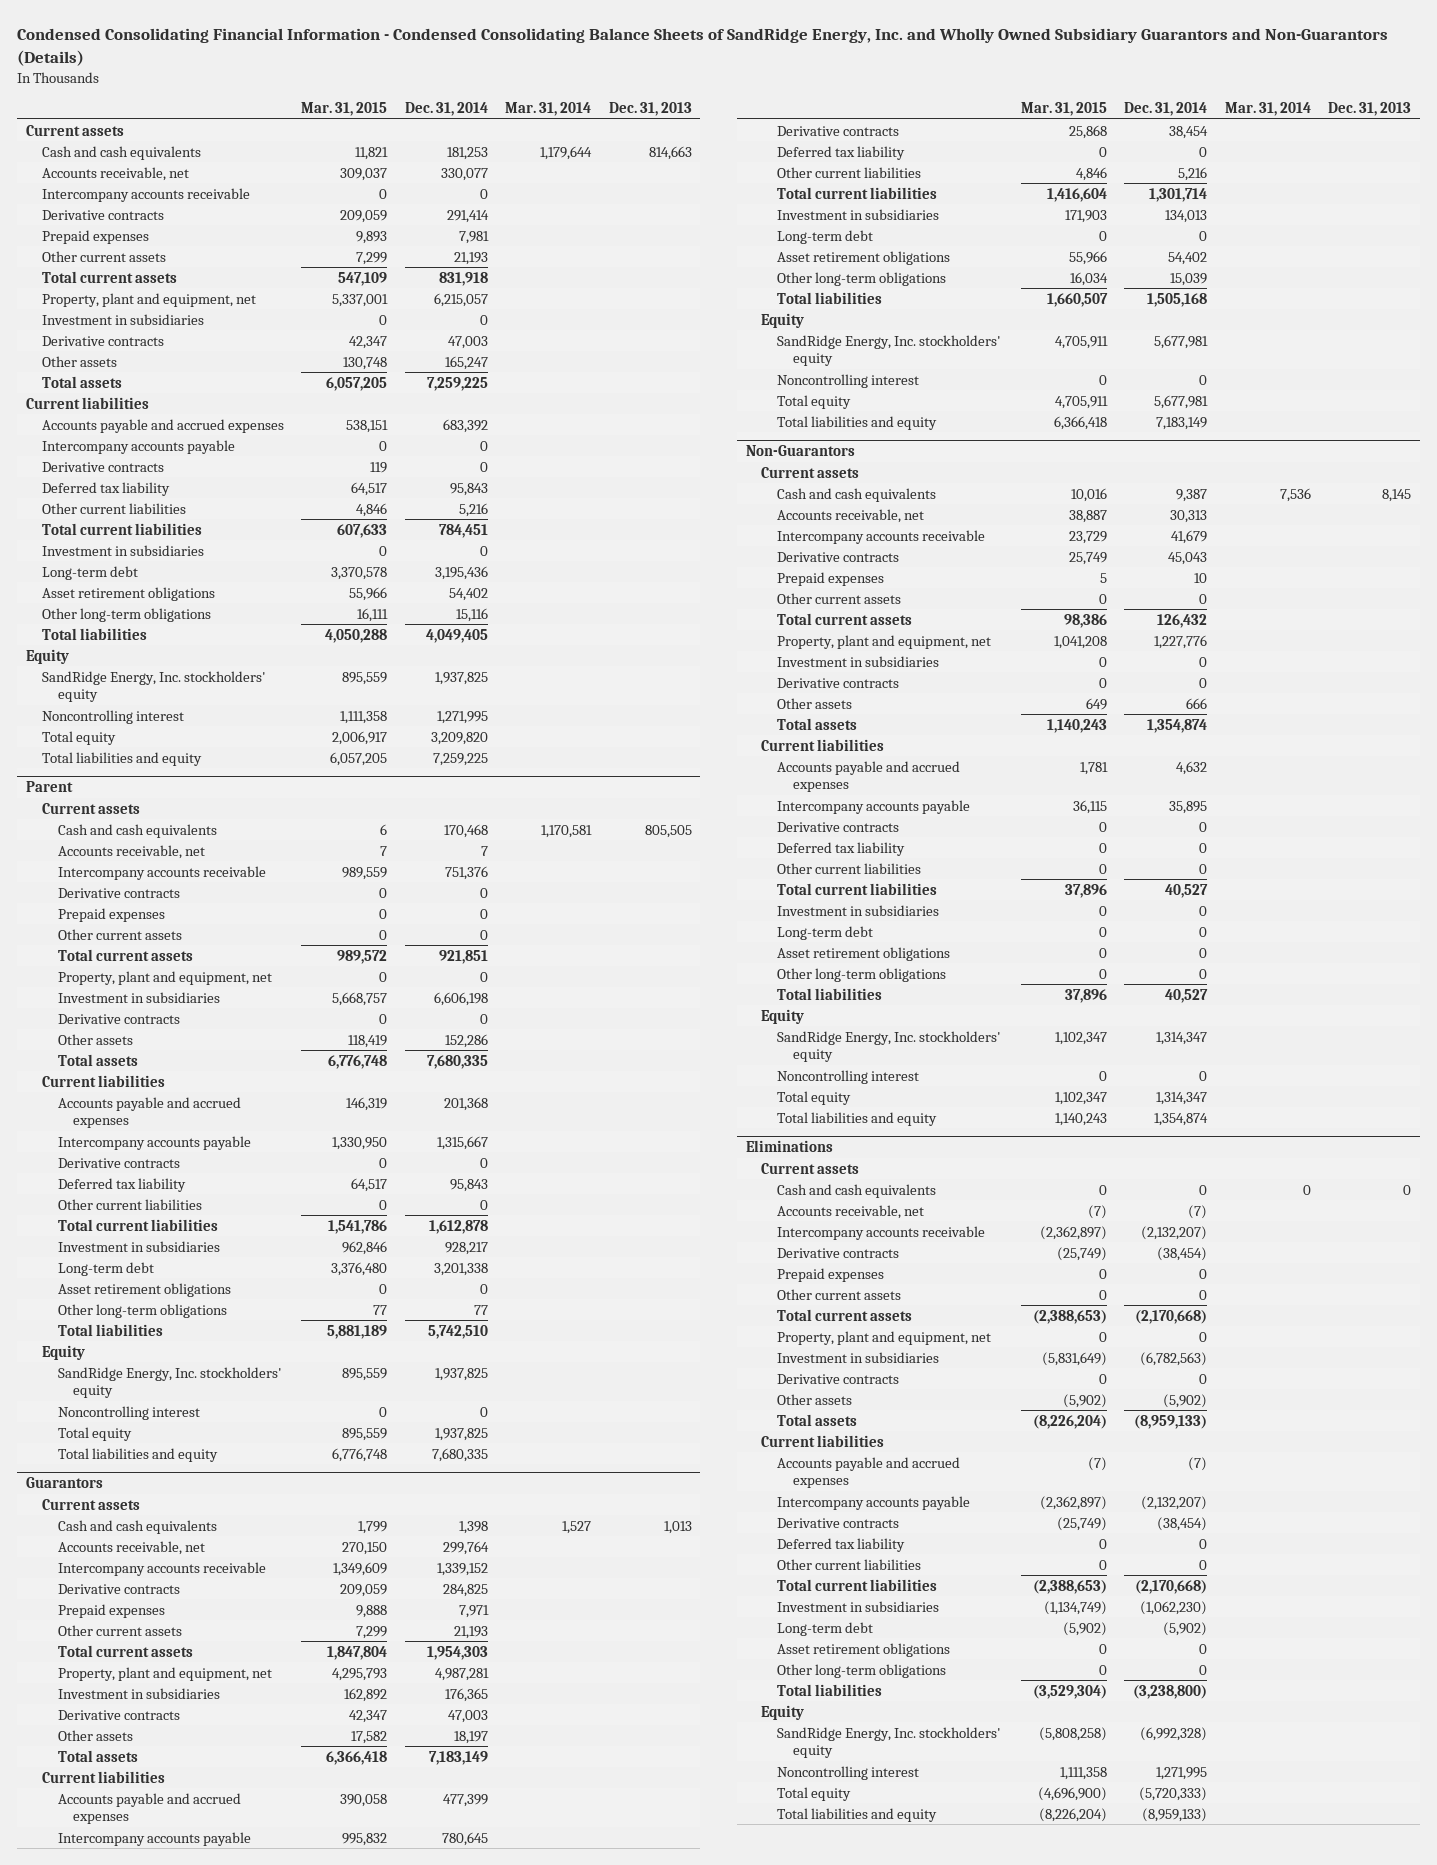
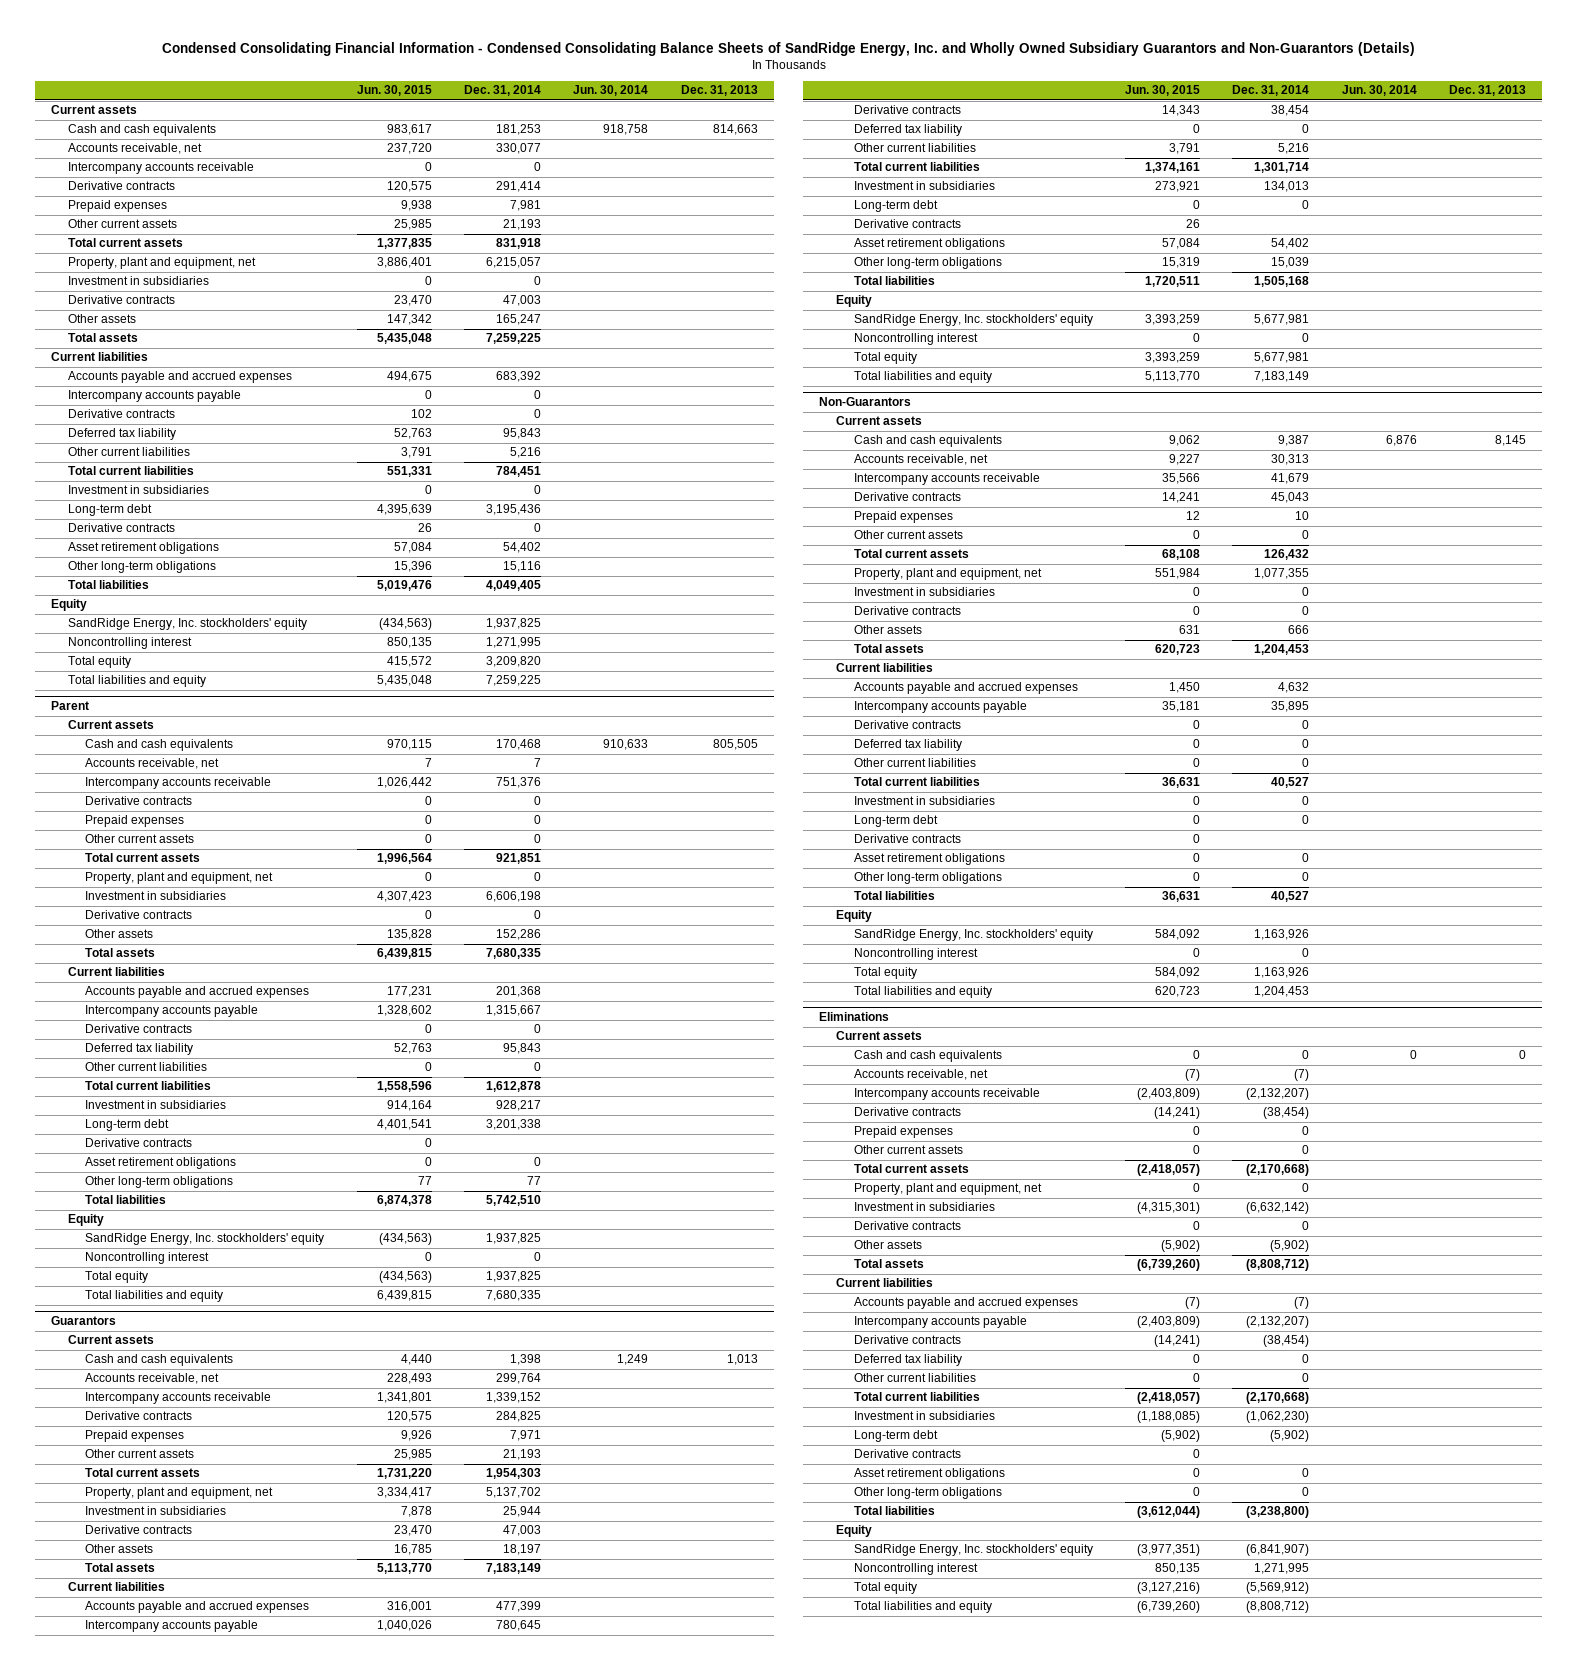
[301,102,388,117] Mar. 31, 2015 -> none
[505,102,592,117] Mar. 31, 2014 -> none
none -> [356,85,432,97] Jun. 30, 2015
none -> [573,85,649,97] Jun. 30, 2014
none -> [68,523,176,533] Derivative contracts
none -> [85,1138,193,1148] Derivative contracts
[434,1667,489,1681] 4,987,281 -> [486,1487,542,1499] 5,137,702
[444,1687,488,1702] 176,365 -> [503,1506,542,1518] 25,944
none -> [853,219,961,229] Derivative contracts
[1154,634,1208,649] 1,227,776 -> [1254,568,1310,580] 1,077,355
[1147,718,1208,733] 1,354,874 -> [1254,644,1310,656] 1,204,453
none -> [853,834,961,844] Derivative contracts
[1156,1031,1208,1045] 1,314,347 -> [1254,929,1310,941] 1,163,926
[1156,1091,1208,1105] 1,314,347 -> [1254,967,1310,979] 1,163,926
[1154,1112,1209,1126] 1,354,874 -> [1254,986,1310,998] 1,204,453
[1140,1351,1208,1366] (6,782,563) -> [1246,1202,1310,1215] (6,632,142)
[1134,1414,1208,1429] (8,959,133) -> [1246,1259,1310,1272] (8,808,712)
none -> [853,1449,961,1459] Derivative contracts
[1140,1726,1208,1741] (6,992,328) -> [1246,1544,1310,1557] (6,841,907)
[1139,1786,1208,1801] (5,720,333) -> [1246,1582,1310,1595] (5,569,912)
[1142,1807,1208,1822] (8,959,133) -> [1246,1601,1310,1614] (8,808,712)

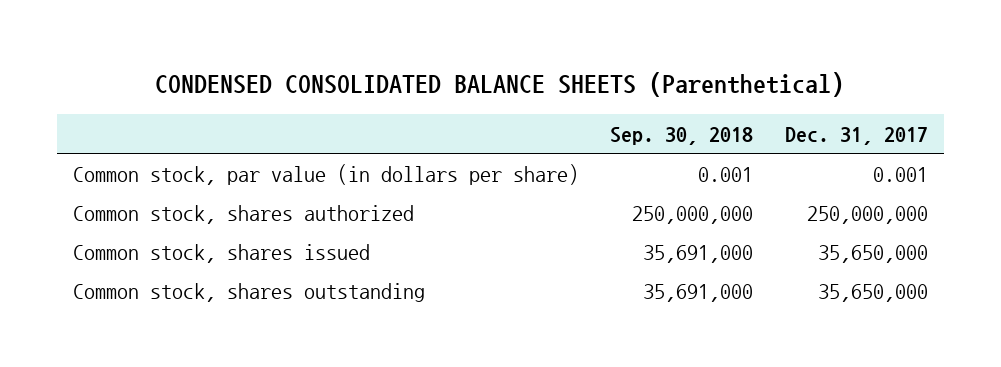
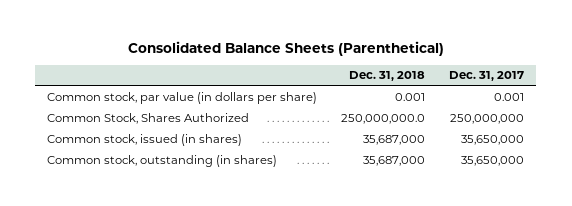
[155,71,845,97] CONDENSED CONSOLIDATED BALANCE SHEETS (Parenthetical) -> [127,41,444,57] Consolidated Balance Sheets (Parenthetical)
[610,126,754,145] Sep. 30, 2018 -> none
none -> [349,71,426,82] Dec. 31, 2018
[72,204,414,224] Common stock, shares authorized -> [47,113,250,125] Common Stock, Shares Authorized
[72,243,370,263] Common stock, shares issued -> [47,134,243,147] Common stock, issued (in shares)
[72,282,425,302] Common stock, shares outstanding -> [47,155,278,168] Common stock, outstanding (in shares)

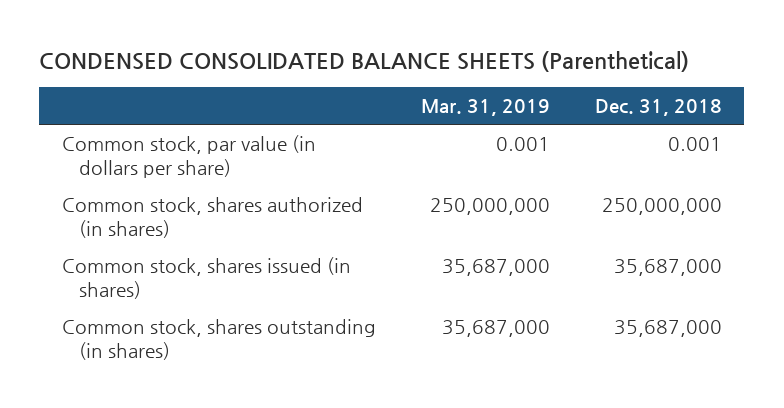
[127,41,444,57] Consolidated Balance Sheets (Parenthetical) -> [39,51,690,73] CONDENSED CONSOLIDATED BALANCE SHEETS (Parenthetical)
[449,71,525,82] Dec. 31, 2017 -> none
none -> [420,99,550,117] Mar. 31, 2019
[47,113,250,125] Common Stock, Shares Authorized -> [61,197,363,238] Common stock, shares authorized (in shares)
[341,114,426,125] 250,000,000.0 -> [601,198,722,216] 250,000,000
[47,134,243,147] Common stock, issued (in shares) -> [61,257,351,299] Common stock, shares issued (in shares)
[47,155,278,168] Common stock, outstanding (in shares) -> [61,319,376,360] Common stock, shares outstanding (in shares)

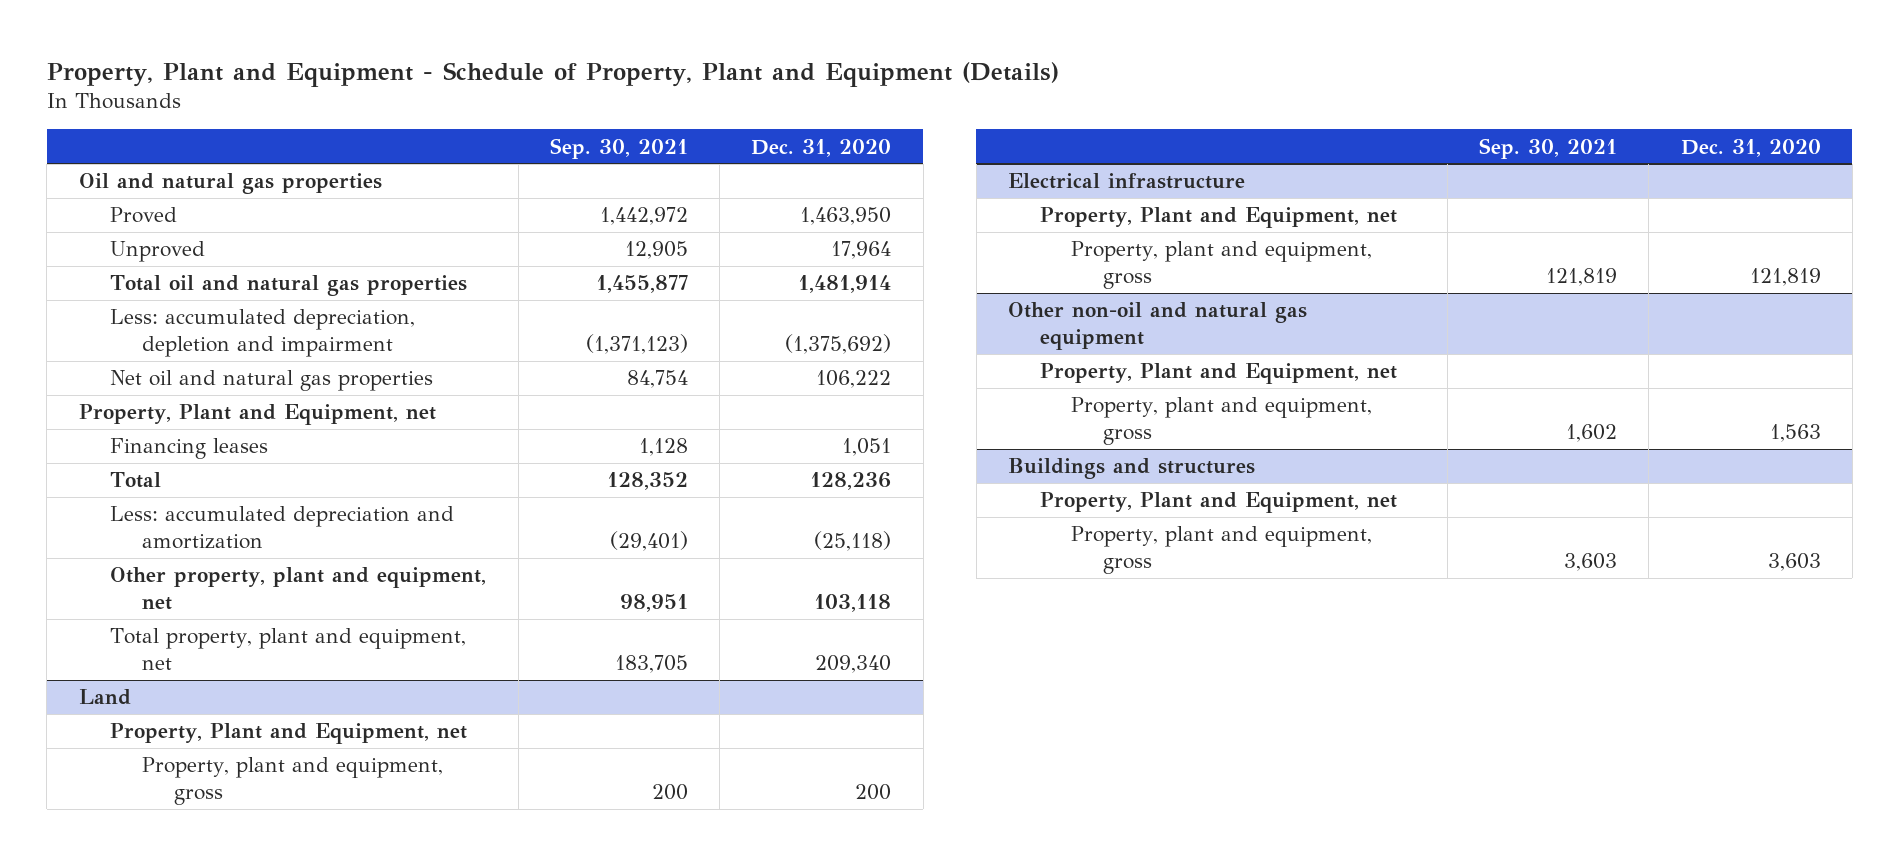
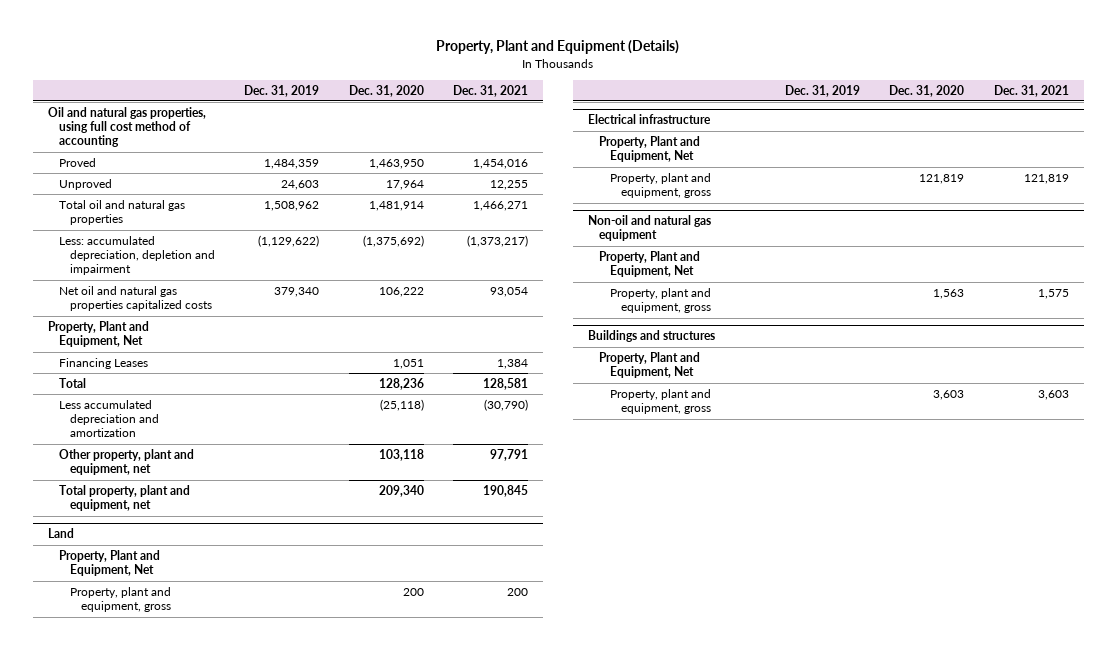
[46,61,1059,87] Property, Plant and Equipment - Schedule of Property, Plant and Equipment (Details) -> [436,40,680,55] Property, Plant and Equipment (Details)
[549,137,688,159] Sep. 30, 2021 -> none
none -> [244,84,320,97] Dec. 31, 2019
none -> [453,84,529,97] Dec. 31, 2021
[78,173,382,195] Oil and natural gas properties -> [47,107,206,148] Oil and natural gas properties, using full cost method of accounting
[110,370,434,392] Net oil and natural gas properties -> [58,286,212,312] Net oil and natural gas properties capitalized costs
[78,404,436,426] Property, Plant and Equipment, net -> [47,321,149,348] Property, Plant and Equipment, Net
[110,438,269,460] Financing leases -> [58,358,148,370] Financing Leases
[110,506,455,550] Less: accumulated depreciation and amortization -> [58,400,159,438] Less accumulated depreciation and amortization
[110,723,468,745] Property, Plant and Equipment, net -> [58,550,160,577] Property, Plant and Equipment, Net
[1039,207,1397,229] Property, Plant and Equipment, net -> [599,136,701,163] Property, Plant and Equipment, Net
[1007,302,1307,351] Other non-oil and natural gas equipment -> [588,215,712,242] Non-oil and natural gas equipment
[1039,363,1397,385] Property, Plant and Equipment, net -> [599,251,701,278] Property, Plant and Equipment, Net
[1039,492,1397,514] Property, Plant and Equipment, net -> [599,352,701,379] Property, Plant and Equipment, Net

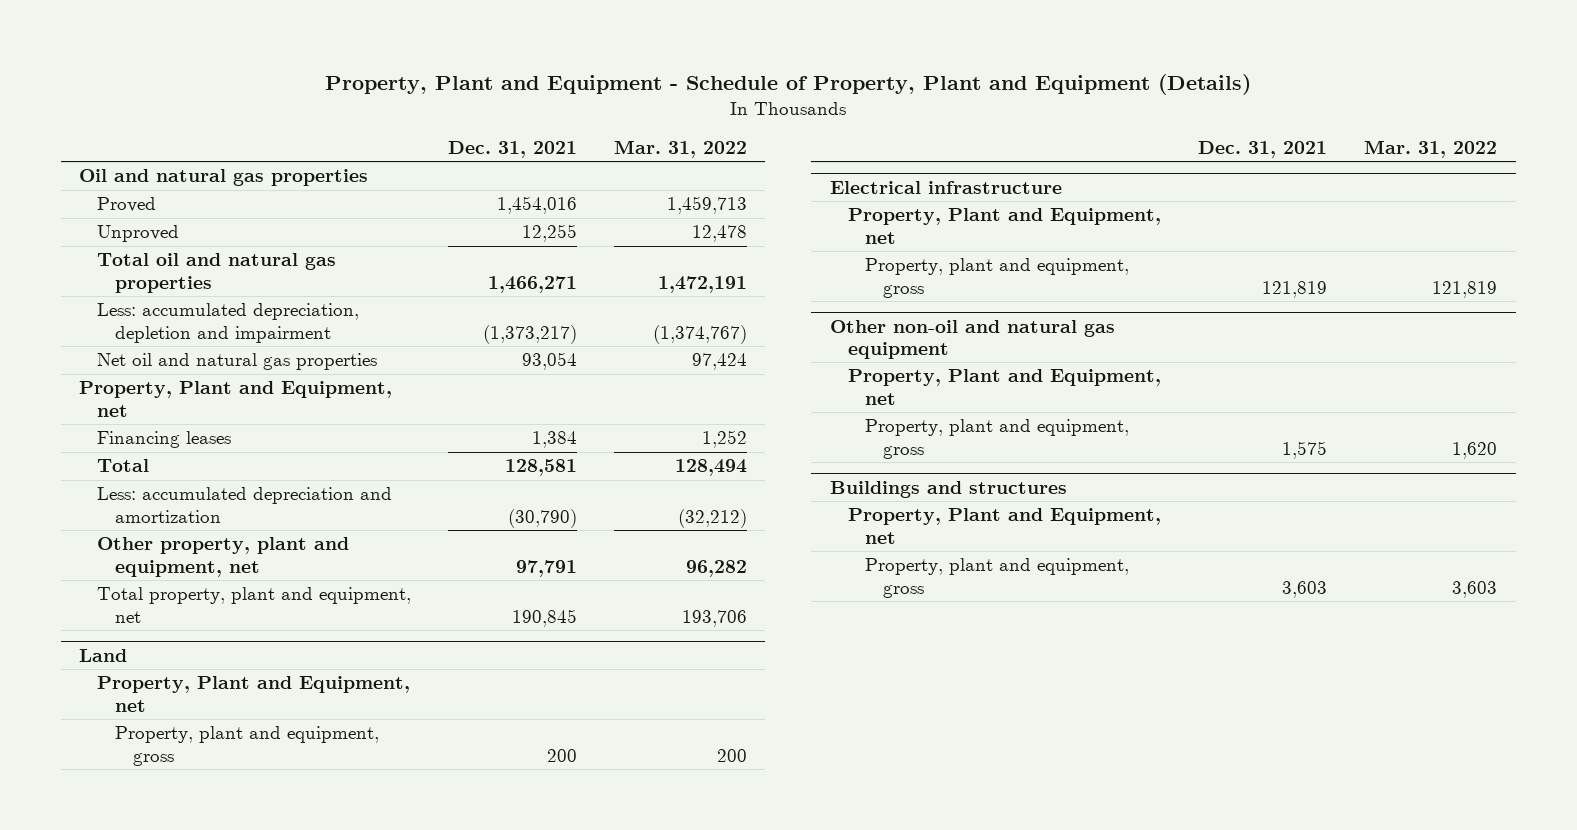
[436,40,680,55] Property, Plant and Equipment (Details) -> [325,73,1252,95] Property, Plant and Equipment - Schedule of Property, Plant and Equipment (Details)
[244,84,320,97] Dec. 31, 2019 -> none
[348,84,424,97] Dec. 31, 2020 -> none
none -> [613,139,747,158] Mar. 31, 2022
[47,107,206,148] Oil and natural gas properties, using full cost method of accounting -> [79,169,369,187] Oil and natural gas properties
[58,286,212,312] Net oil and natural gas properties capitalized costs -> [97,353,378,371] Net oil and natural gas properties
[47,321,149,348] Property, Plant and Equipment, Net -> [79,381,393,417] Property, Plant and Equipment, net
[58,358,148,370] Financing Leases -> [97,431,232,449] Financing leases
[58,400,159,438] Less accumulated depreciation and amortization -> [97,487,393,523] Less: accumulated depreciation and amortization
[58,550,160,577] Property, Plant and Equipment, Net -> [97,676,411,712] Property, Plant and Equipment, net
[599,136,701,163] Property, Plant and Equipment, Net -> [847,208,1161,244] Property, Plant and Equipment, net
[588,215,712,242] Non-oil and natural gas equipment -> [829,319,1115,359] Other non-oil and natural gas equipment
[599,251,701,278] Property, Plant and Equipment, Net -> [847,369,1161,405] Property, Plant and Equipment, net
[599,352,701,379] Property, Plant and Equipment, Net -> [847,508,1161,544] Property, Plant and Equipment, net

